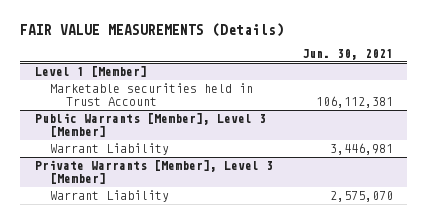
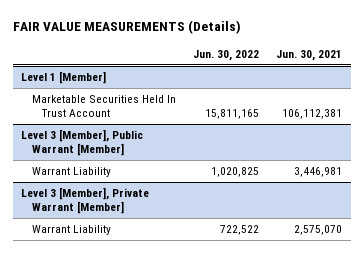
none -> [192,49,259,61] Jun. 30, 2022
[50,82,254,106] Marketable securities held in Trust Account -> [31,95,176,118] Marketable Securities Held In Trust Account
[34,112,266,137] Public Warrants [Member], Level 3 [Member] -> [21,129,144,157] Level 3 [Member], Public Warrant [Member]
[34,159,273,184] Private Warrants [Member], Level 3 [Member] -> [21,187,150,215] Level 3 [Member], Private Warrant [Member]

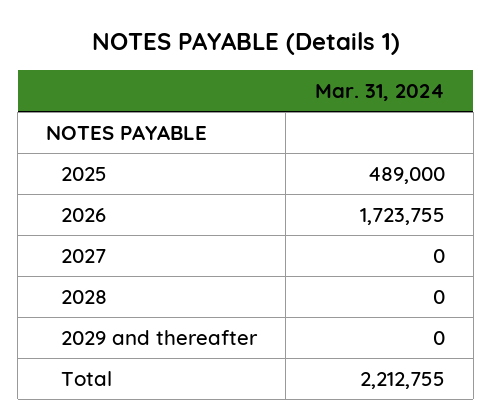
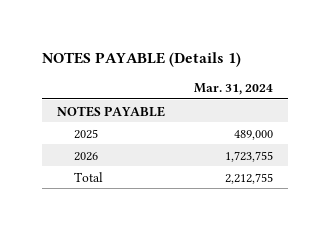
[61,248,107,263] 2027 -> none
[61,289,108,304] 2028 -> none
[61,329,259,345] 2029 and thereafter -> none

